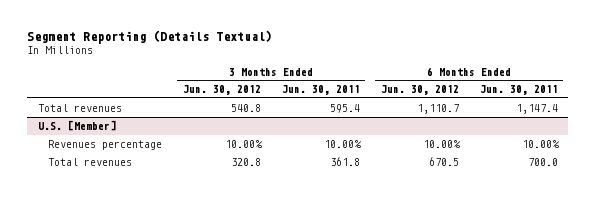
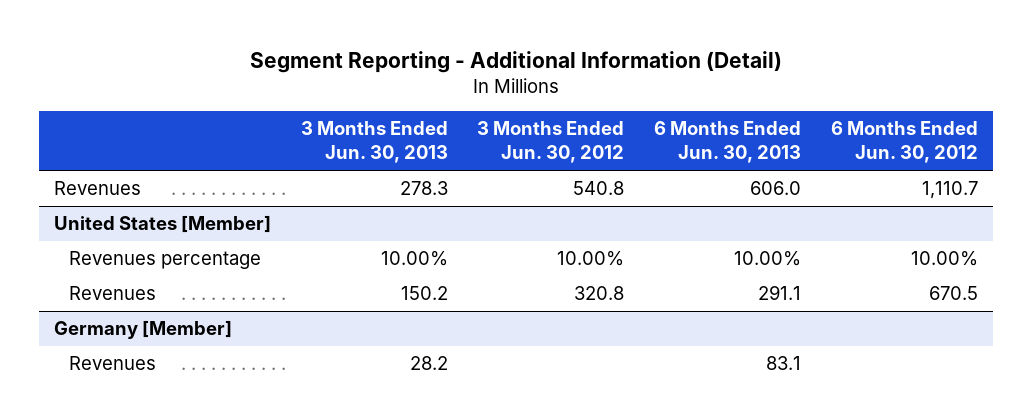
[27,30,273,45] Segment Reporting (Details Textual) -> [249,50,782,73] Segment Reporting - Additional Information (Detail)
[281,85,360,96] Jun. 30, 2011 -> none
[479,85,558,96] Jun. 30, 2011 -> none
none -> [300,121,448,164] 3 Months Ended Jun. 30, 2013
none -> [654,121,802,164] 6 Months Ended Jun. 30, 2013
[37,119,116,131] U.S. [Member] -> none
[37,103,122,112] Total revenues -> [54,181,142,196] Revenues
none -> [54,215,272,234] United States [Member]
[47,157,132,166] Total revenues -> [68,286,156,301] Revenues
none -> [54,320,233,340] Germany [Member]
none -> [68,356,156,371] Revenues

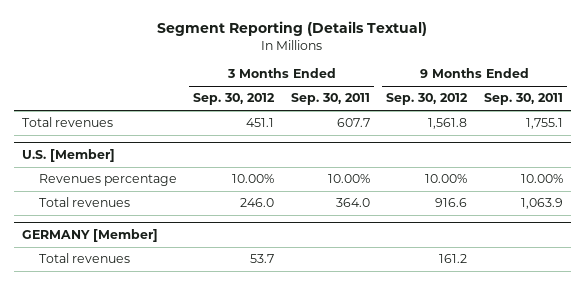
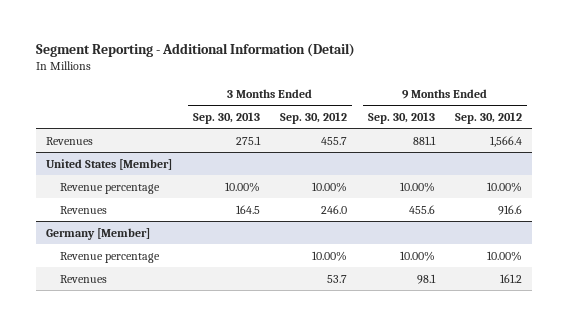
[157,20,428,36] Segment Reporting (Details Textual) -> [36,43,356,58] Segment Reporting - Additional Information (Detail)
[290,93,370,106] Sep. 30, 2011 -> none
[483,93,563,106] Sep. 30, 2011 -> none
none -> [192,111,260,124] Sep. 30, 2013
none -> [367,111,435,124] Sep. 30, 2013
[22,148,116,162] U.S. [Member] -> none
[22,117,114,128] Total revenues -> [46,136,94,145] Revenues
[246,118,275,128] 451.1 -> [321,136,348,145] 455.7
[428,118,468,130] 1,561.8 -> [490,135,523,147] 1,566.4
none -> [46,158,173,170] United States [Member]
[38,174,177,187] Revenues percentage -> [60,182,161,194] Revenue percentage
[38,197,130,208] Total revenues -> [60,205,108,214] Revenues
[22,228,159,242] GERMANY [Member] -> [46,227,151,240] Germany [Member]
none -> [60,251,161,263] Revenue percentage
[38,253,130,264] Total revenues -> [60,274,108,283] Revenues

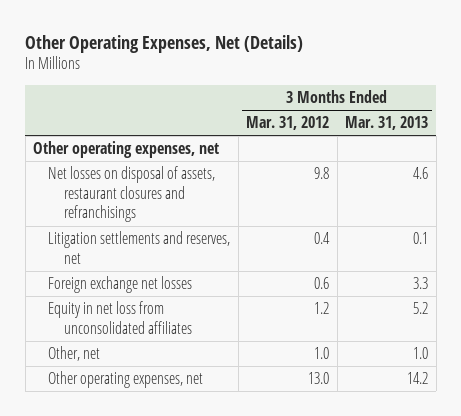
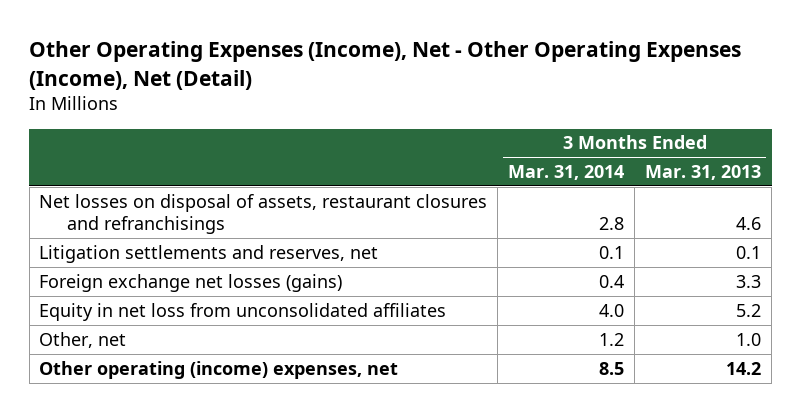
[25,34,304,53] Other Operating Expenses, Net (Details) -> [29,41,742,90] Other Operating Expenses (Income), Net - Other Operating Expenses (Income), Net (Detail)
[246,116,330,131] Mar. 31, 2012 -> none
none -> [508,164,625,180] Mar. 31, 2014
[33,141,220,159] Other operating expenses, net -> none
[48,276,193,294] Foreign exchange net losses -> [39,273,343,292] Foreign exchange net losses (gains)
[48,371,204,389] Other operating expenses, net -> [39,360,399,379] Other operating (income) expenses, net

